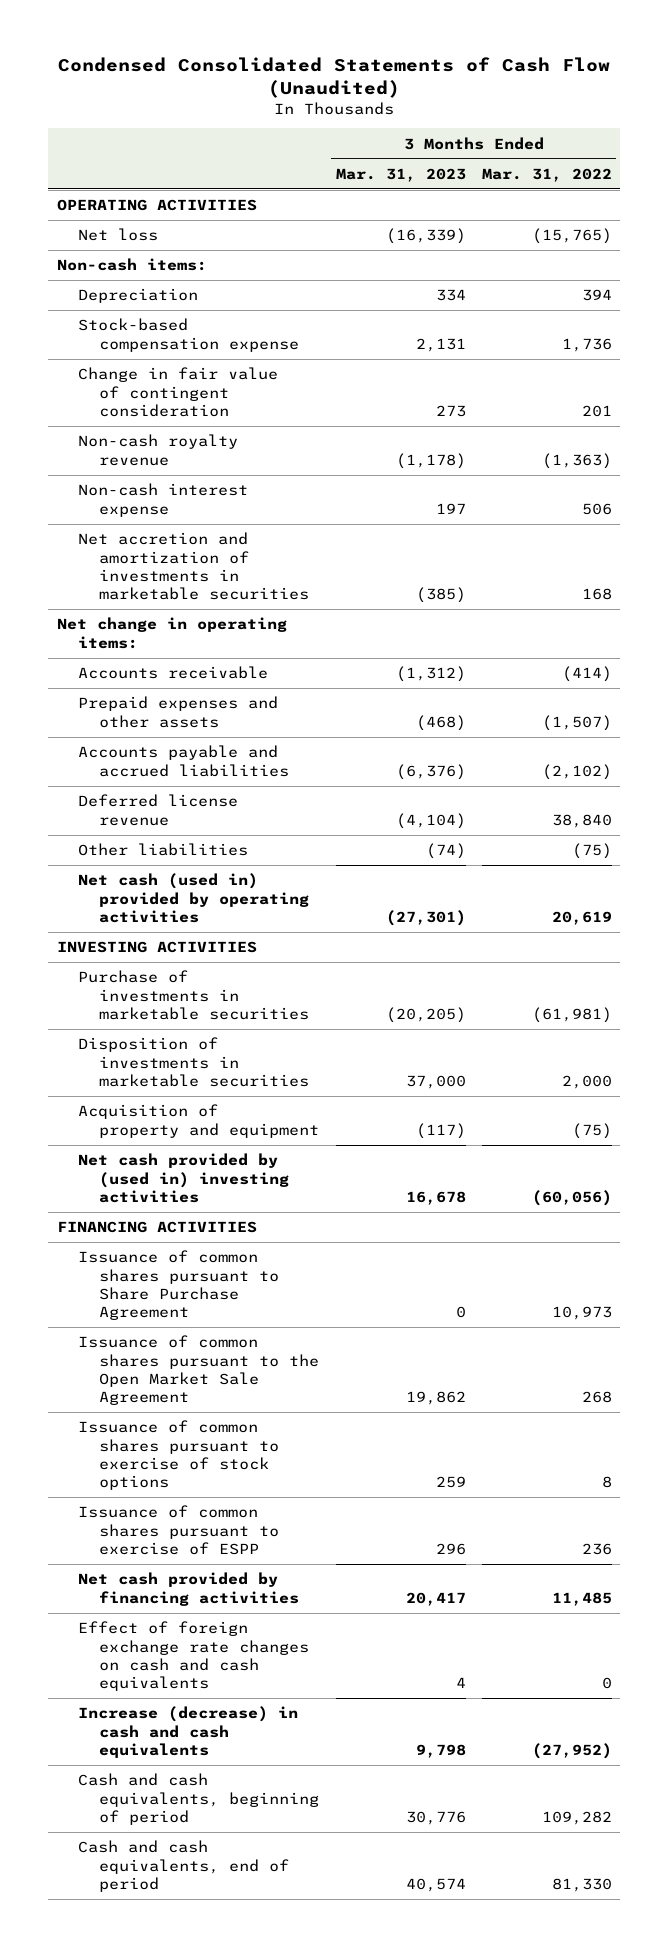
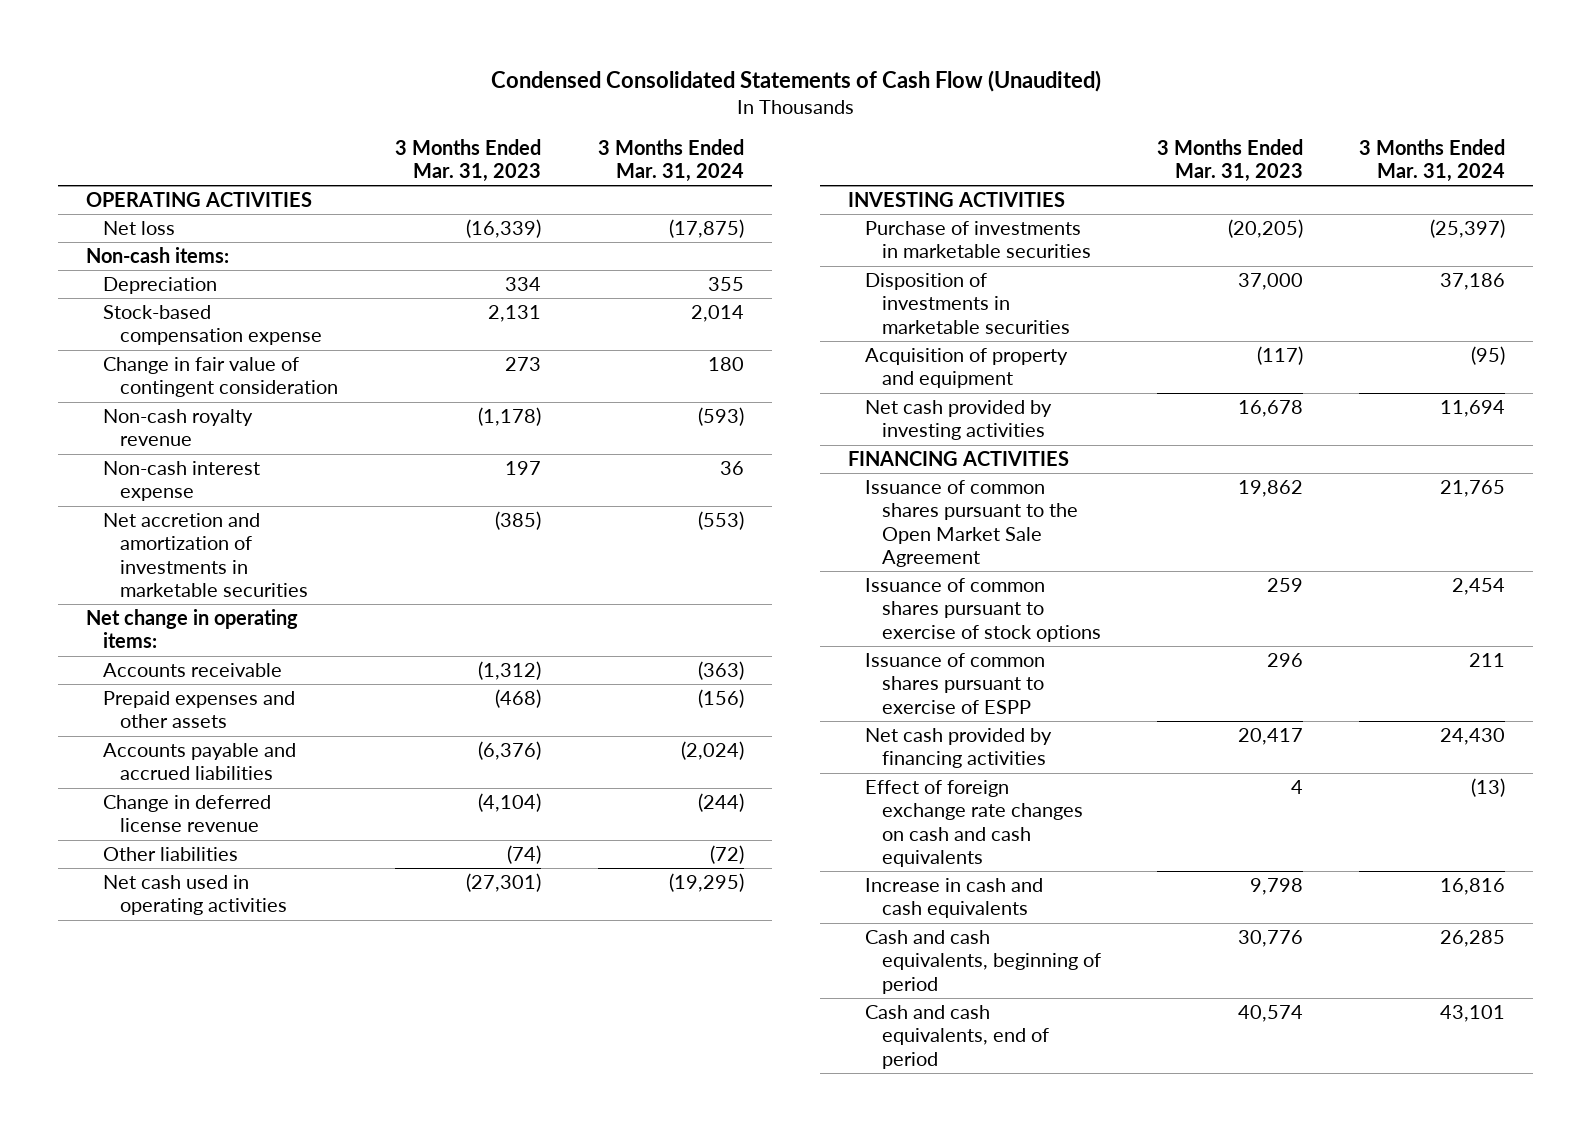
[481,167,612,182] Mar. 31, 2022 -> none
none -> [597,138,744,183] 3 Months Ended Mar. 31, 2024
[77,794,238,826] Deferred license revenue -> [103,795,272,833] Change in deferred license revenue
[77,873,310,924] Net cash (used in) provided by operating activities -> [103,875,288,916] Net cash used in operating activities
[77,1153,290,1204] Net cash provided by (used in) investing activities -> [864,400,1052,441] Net cash provided by investing activities
[77,1250,280,1321] Issuance of common shares pursuant to Share Purchase Agreement -> none
[77,1706,298,1759] Increase (decrease) in cash and cash equivalents -> [864,878,1043,919] Increase in cash and cash equivalents

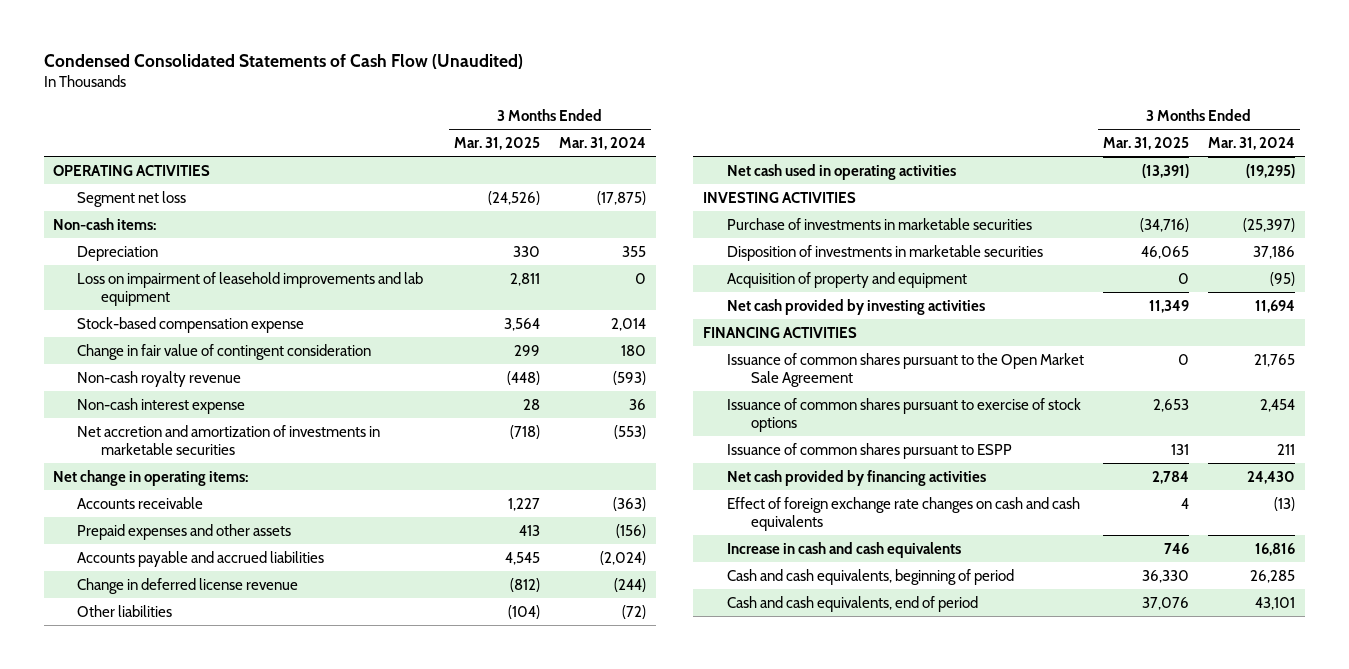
[395,138,542,183] 3 Months Ended Mar. 31, 2023 -> none
none -> [453,137,540,151] Mar. 31, 2025
[103,221,176,236] Net loss -> [77,190,187,207] Segment net loss
none -> [77,271,424,307] Loss on impairment of leasehold improvements and lab equipment
[864,653,1045,714] Issuance of common shares pursuant to exercise of ESPP -> [726,442,1012,459] Issuance of common shares pursuant to ESPP

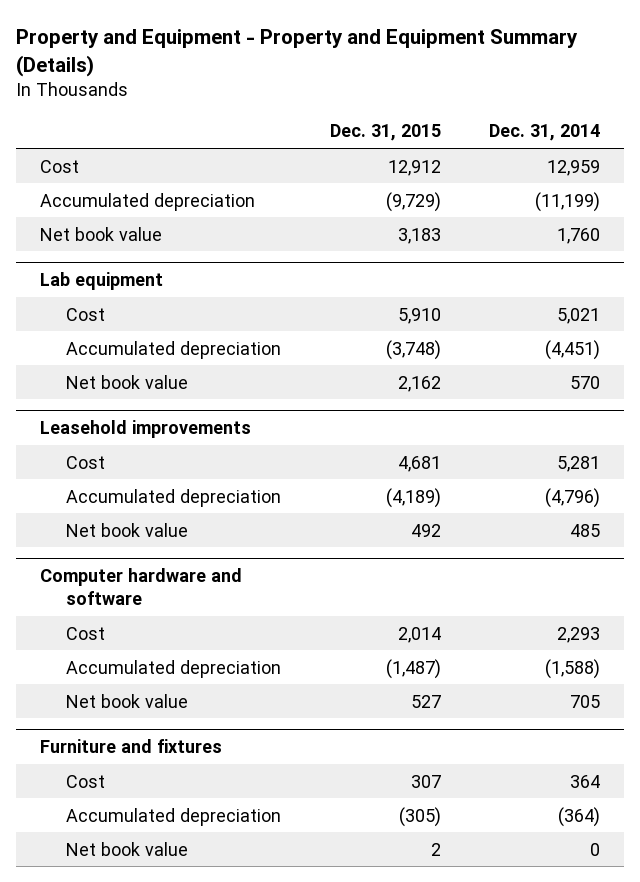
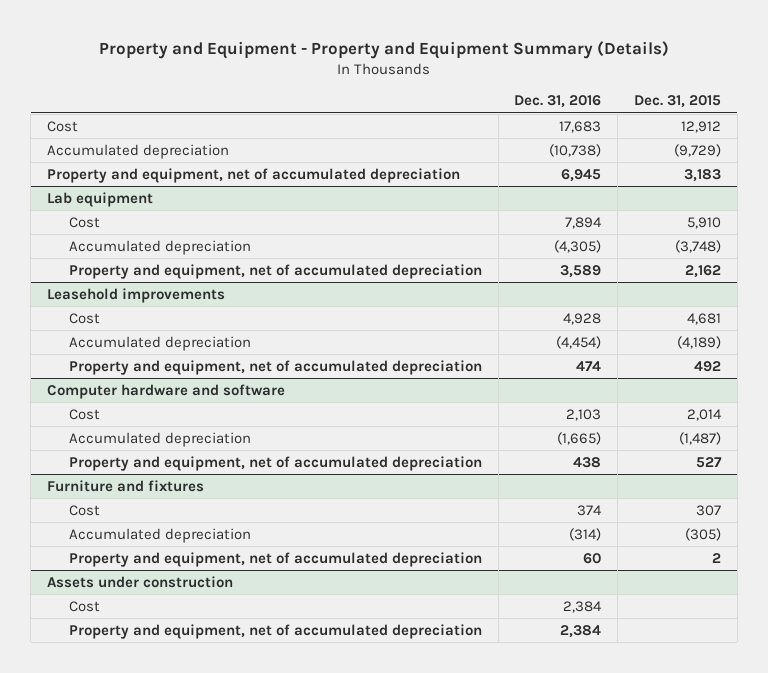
[489,124,601,142] Dec. 31, 2014 -> none
none -> [514,95,602,109] Dec. 31, 2016
[39,226,162,241] Net book value -> [47,167,461,183] Property and equipment, net of accumulated depreciation
[66,374,189,389] Net book value -> [68,263,482,279] Property and equipment, net of accumulated depreciation
[66,522,189,537] Net book value -> [68,359,482,375] Property and equipment, net of accumulated depreciation
[66,693,189,708] Net book value -> [68,455,482,471] Property and equipment, net of accumulated depreciation
[66,841,189,856] Net book value -> [68,551,482,567] Property and equipment, net of accumulated depreciation
none -> [47,575,234,588] Assets under construction
none -> [68,600,100,612] Cost
none -> [68,623,482,639] Property and equipment, net of accumulated depreciation

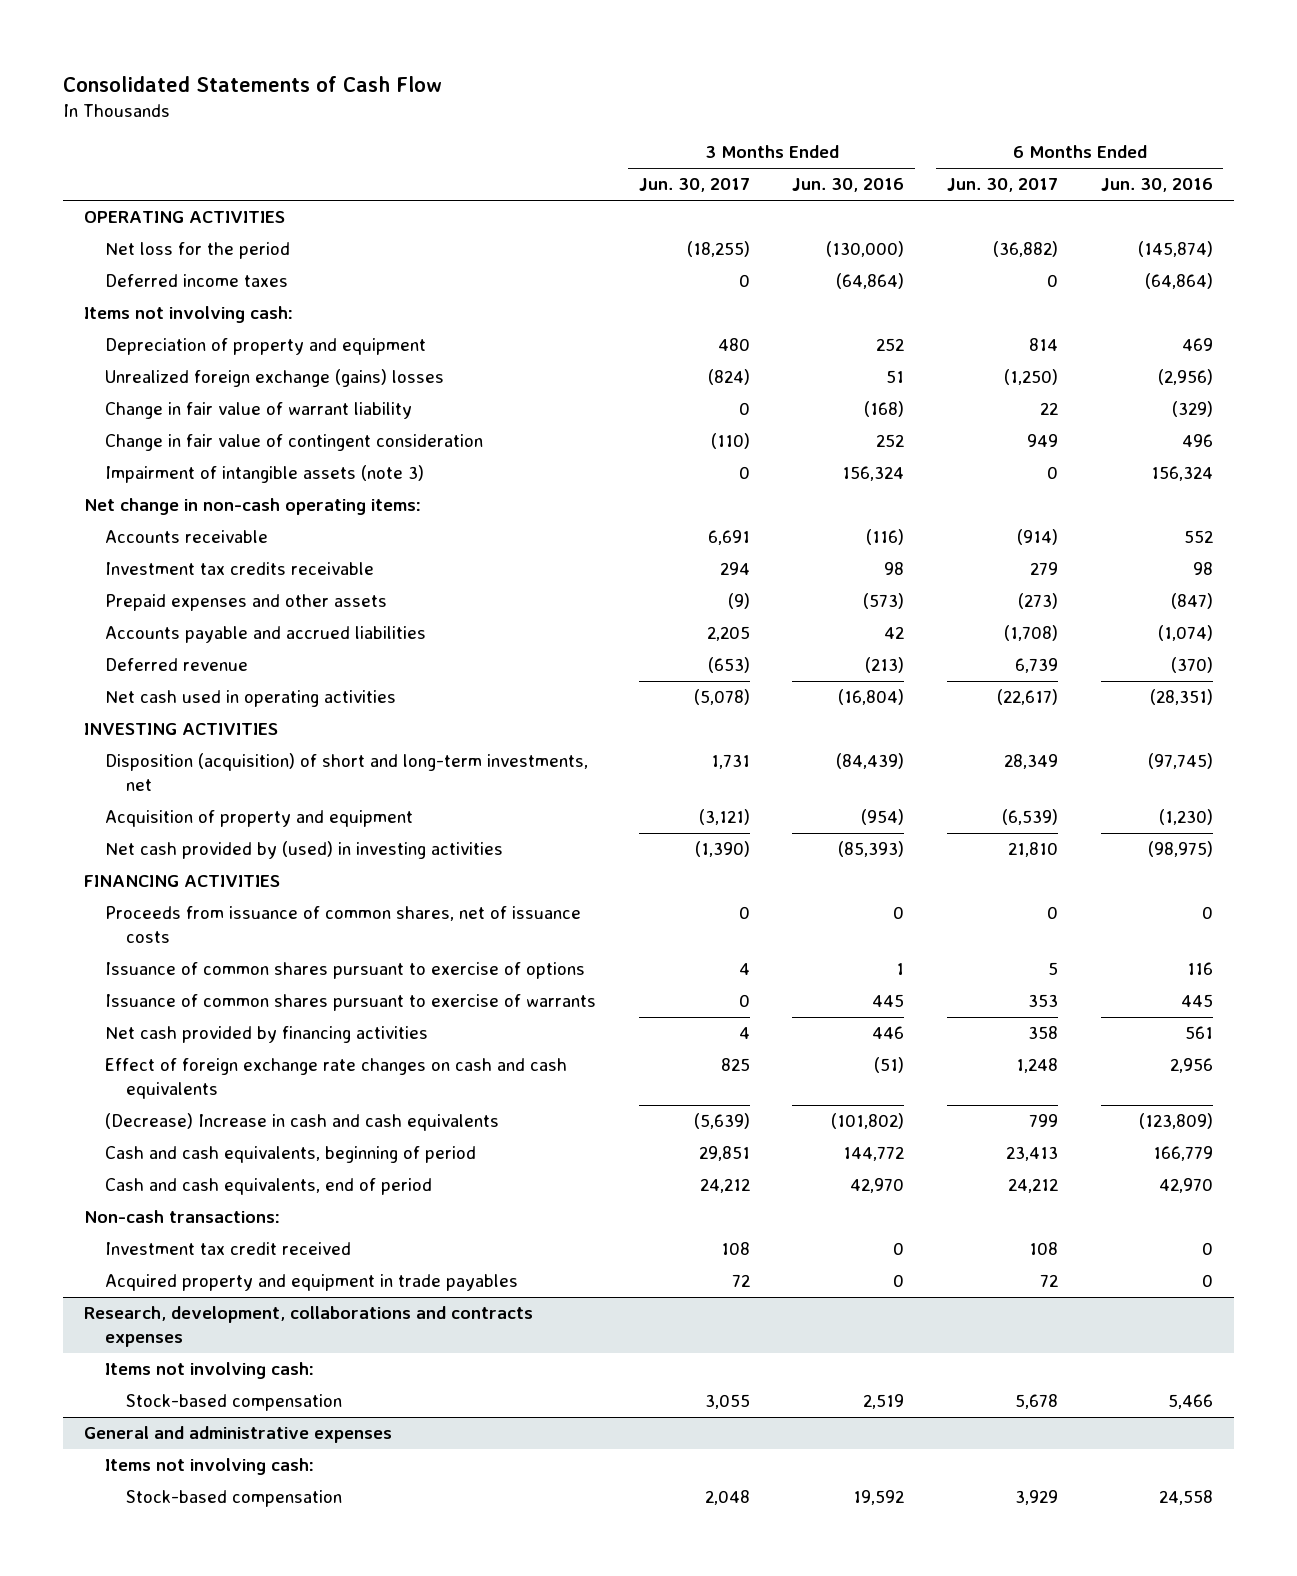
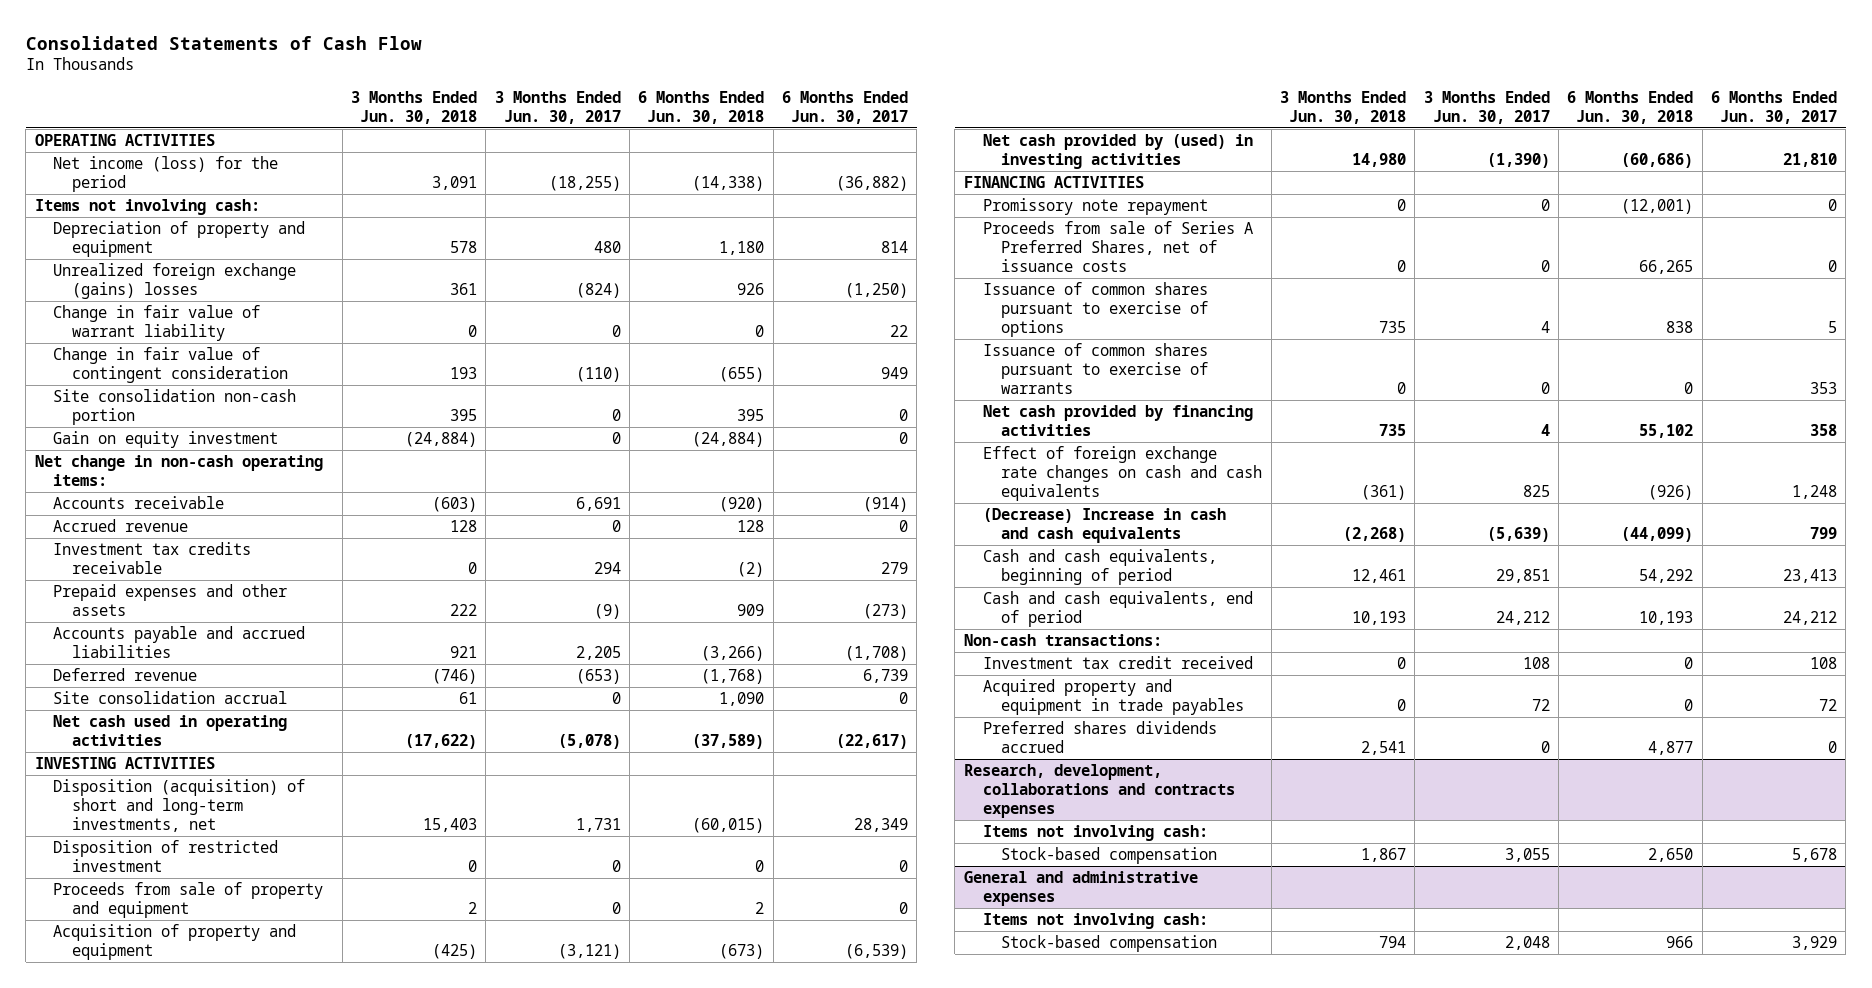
[792,178,905,193] Jun. 30, 2016 -> none
[1100,178,1213,193] Jun. 30, 2016 -> none
none -> [350,90,477,124] 3 Months Ended Jun. 30, 2018
none -> [638,90,765,124] 6 Months Ended Jun. 30, 2018
[105,274,289,288] Deferred income taxes -> none
[105,242,291,260] Net loss for the period -> [53,156,279,193] Net income (loss) for the period
[105,465,425,484] Impairment of intangible assets (note 3) -> none
none -> [53,389,297,426] Site consolidation non-cash portion
none -> [53,431,279,449] Gain on equity investment
none -> [53,519,189,533] Accrued revenue
none -> [53,691,288,705] Site consolidation accrual
none -> [53,840,279,873] Disposition of restricted investment
none -> [53,882,324,919] Proceeds from sale of property and equipment
none -> [982,198,1208,216] Promissory note repayment
[105,906,582,944] Proceeds from issuance of common shares, net of issuance costs -> [982,221,1253,272] Proceeds from sale of Series A Preferred Shares, net of issuance costs
none -> [982,721,1217,754] Preferred shares dividends accrued

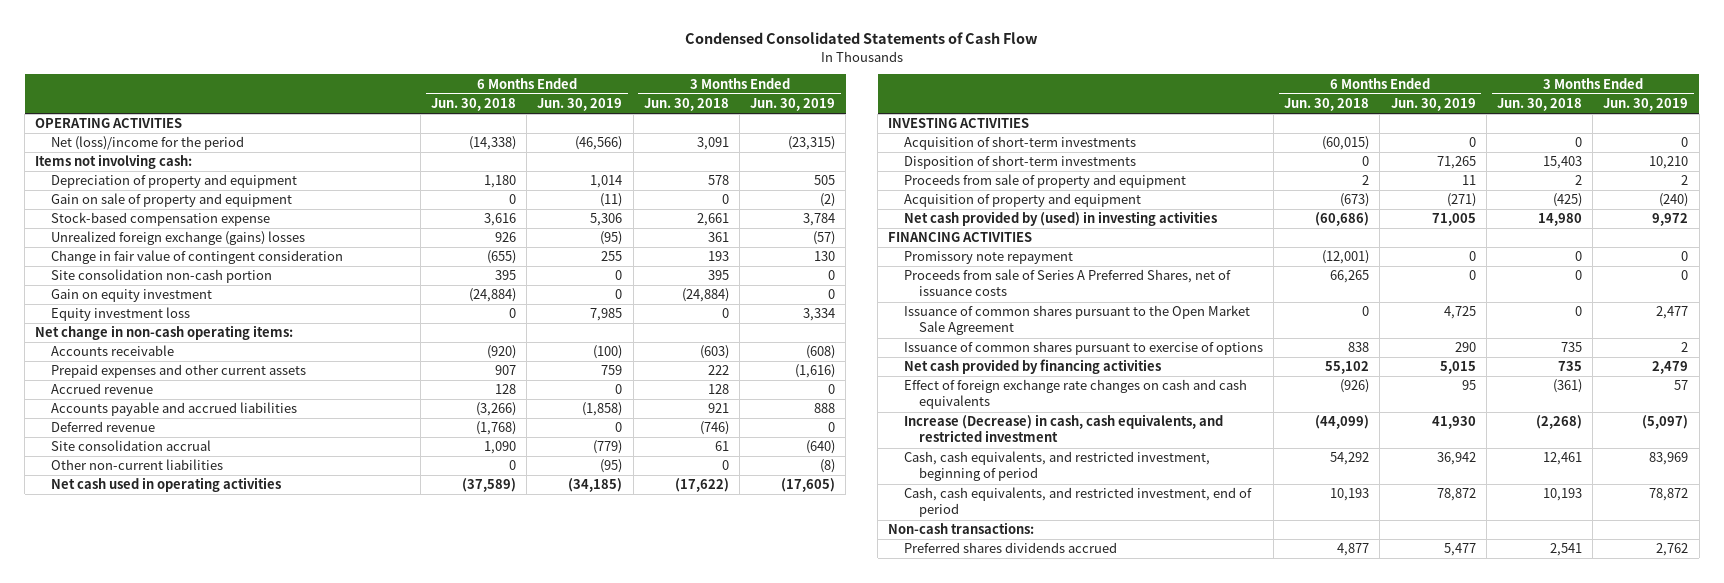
[25,35,422,50] Consolidated Statements of Cash Flow -> [684,32,1038,45] Condensed Consolidated Statements of Cash Flow
[494,90,621,124] 3 Months Ended Jun. 30, 2017 -> none
[781,90,908,124] 6 Months Ended Jun. 30, 2017 -> none
none -> [537,98,623,112] Jun. 30, 2019
none -> [750,98,836,112] Jun. 30, 2019
[53,156,279,193] Net income (loss) for the period -> [50,136,244,151] Net (loss)/income for the period
none -> [50,193,292,208] Gain on sale of property and equipment
none -> [50,212,270,227] Stock-based compensation expense
[53,305,261,342] Change in fair value of warrant liability -> none
none -> [50,307,190,322] Equity investment loss
none -> [50,364,306,379] Prepaid expenses and other current assets
[53,542,252,575] Investment tax credits receivable -> none
[53,584,288,617] Prepaid expenses and other assets -> none
none -> [50,459,223,471] Other non-current liabilities
[53,779,306,832] Disposition (acquisition) of short and long-term investments, net -> [903,136,1136,151] Acquisition of short-term investments
[422,817,477,832] 15,403 -> [1575,137,1583,148] 0
[53,840,279,873] Disposition of restricted investment -> [903,155,1136,170] Disposition of short-term investments
[467,860,477,873] 0 -> [1543,156,1583,170] 15,403
none -> [903,305,1250,336] Issuance of common shares pursuant to the Open Market Sale Agreement
[982,343,1209,394] Issuance of common shares pursuant to exercise of warrants -> none
[982,508,1226,544] (Decrease) Increase in cash and cash equivalents -> [903,414,1223,443] Increase (Decrease) in cash, cash equivalents, and restricted investment
[982,549,1217,586] Cash and cash equivalents, beginning of period -> [903,451,1210,482] Cash, cash equivalents, and restricted investment, beginning of period
[982,591,1253,628] Cash and cash equivalents, end of period -> [903,487,1252,518] Cash, cash equivalents, and restricted investment, end of period
[982,656,1253,670] Investment tax credit received -> none
[982,679,1245,716] Acquired property and equipment in trade payables -> none
[963,764,1235,818] Research, development, collaborations and contracts expenses -> none
[982,825,1208,842] Items not involving cash: -> none
[1001,847,1218,865] Stock-based compensation -> none
[963,871,1198,907] General and administrative expenses -> none
[982,913,1208,930] Items not involving cash: -> none
[1001,935,1218,953] Stock-based compensation -> none

